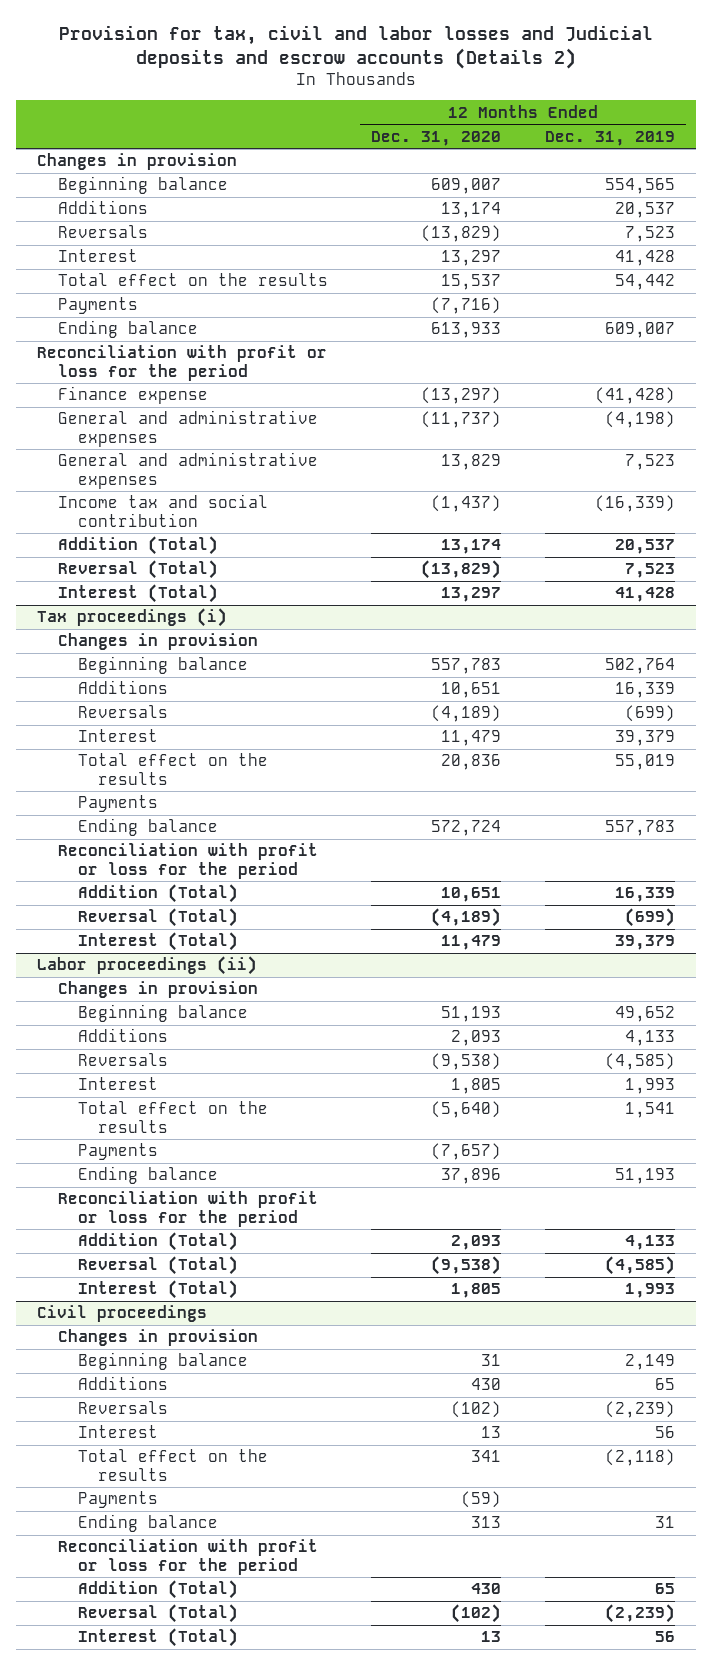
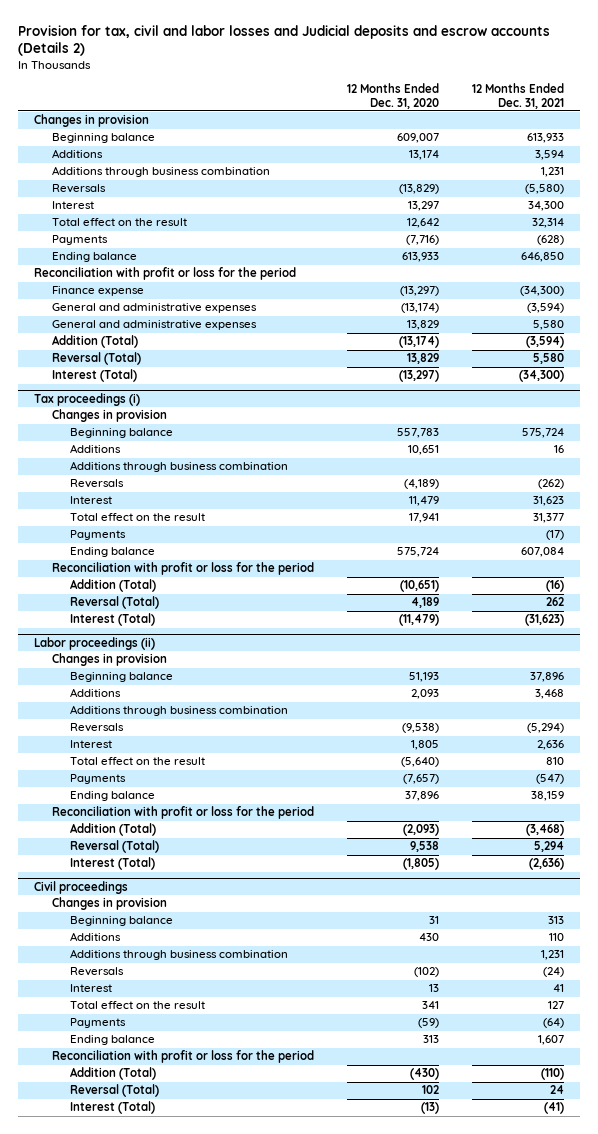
[544,130,675,146] Dec. 31, 2019 -> none
none -> [471,83,564,109] 12 Months Ended Dec. 31, 2021
none -> [51,166,270,178] Additions through business combination
[57,273,328,287] Total effect on the results -> [51,218,187,227] Total effect on the result
[441,274,502,291] 15,537 -> [406,218,439,229] 12,642
[421,411,502,429] (11,737) -> [400,303,439,314] (13,174)
[57,494,268,527] Income tax and social contribution -> none
[441,539,502,555] 13,174 -> [398,336,439,349] (13,174)
[421,560,502,580] (13,829) -> [406,353,439,365] 13,829
[441,587,502,603] 13,297 -> [398,370,439,383] (13,297)
none -> [69,461,288,473] Additions through business combination
[78,753,269,785] Total effect on the results -> [69,513,205,522] Total effect on the result
[441,754,502,771] 20,836 -> [408,513,439,524] 17,941
[431,820,502,837] 572,724 -> [396,547,439,558] 575,724
[441,887,502,903] 10,651 -> [399,580,439,593] (10,651)
[431,908,502,928] (4,189) -> [410,597,439,609] 4,189
[441,935,502,951] 11,479 -> [398,614,439,627] (11,479)
none -> [69,705,288,717] Additions through business combination
[78,1101,269,1133] Total effect on the results -> [69,757,205,766] Total effect on the result
[451,1235,502,1251] 2,093 -> [402,824,439,837] (2,093)
[431,1256,502,1276] (9,538) -> [409,841,439,853] 9,538
[451,1283,502,1299] 1,805 -> [402,858,439,871] (1,805)
none -> [69,949,288,961] Additions through business combination
[78,1449,269,1481] Total effect on the results -> [69,1001,205,1010] Total effect on the result
[471,1583,502,1595] 430 -> [409,1068,439,1081] (430)
[451,1604,502,1624] (102) -> [421,1085,439,1095] 102
[481,1631,502,1643] 13 -> [420,1102,439,1115] (13)

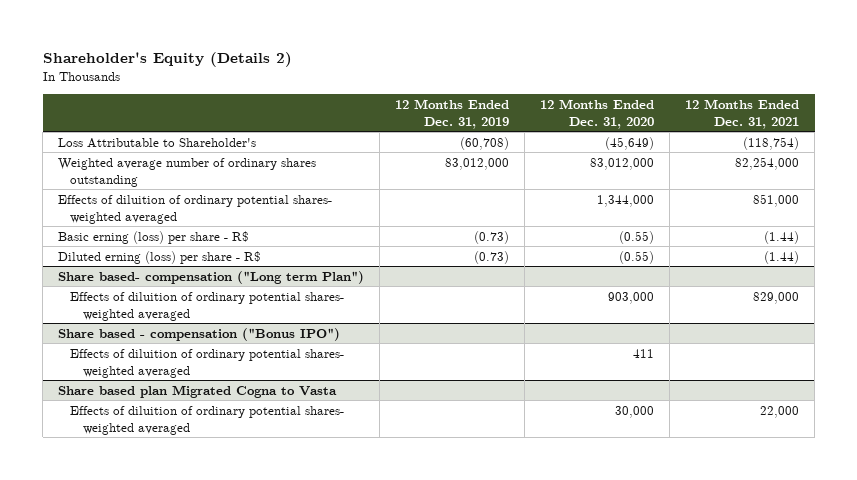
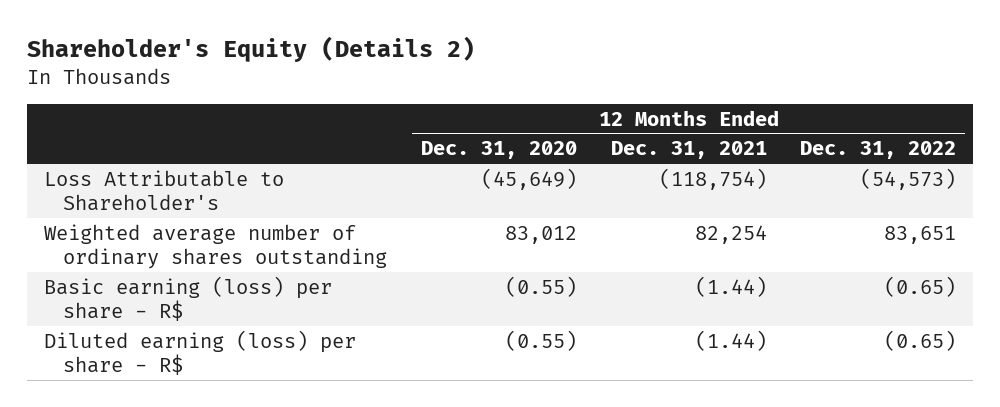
[395,98,510,129] 12 Months Ended Dec. 31, 2019 -> none
none -> [800,141,957,160] Dec. 31, 2022
[58,194,333,224] Effects of diluition of ordinary potential shares- weighted averaged -> none
[58,270,365,284] Share based- compensation ("Long term Plan") -> none
[70,291,345,321] Effects of diluition of ordinary potential shares- weighted averaged -> none
[58,327,341,341] Share based - compensation ("Bonus IPO") -> none
[70,348,345,378] Effects of diluition of ordinary potential shares- weighted averaged -> none
[58,384,338,398] Share based plan Migrated Cogna to Vasta -> none
[70,405,345,435] Effects of diluition of ordinary potential shares- weighted averaged -> none
[590,157,655,170] 83,012,000 -> [504,225,577,244] 83,012
[735,156,800,170] 82,254,000 -> [694,224,767,244] 82,254
[58,230,250,244] Basic erning (loss) per share - R$ -> [43,275,332,322] Basic earning (loss) per share - R$
[58,250,262,264] Diluted erning (loss) per share - R$ -> [43,329,356,376] Diluted earning (loss) per share - R$

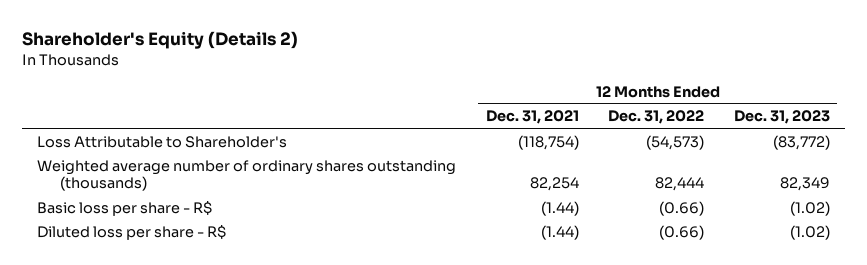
[420,141,577,160] Dec. 31, 2020 -> none
none -> [733,110,830,125] Dec. 31, 2023
[43,223,388,270] Weighted average number of ordinary shares outstanding -> [36,159,456,192] Weighted average number of ordinary shares outstanding (thousands)
[884,225,957,244] 83,651 -> [655,177,705,192] 82,444
[43,275,332,322] Basic earning (loss) per share - R$ -> [36,200,212,216] Basic loss per share - R$
[884,275,957,297] (0.65) -> [659,200,705,216] (0.66)
[43,329,356,376] Diluted earning (loss) per share - R$ -> [36,224,226,240] Diluted loss per share - R$
[884,329,957,351] (0.65) -> [659,224,705,240] (0.66)

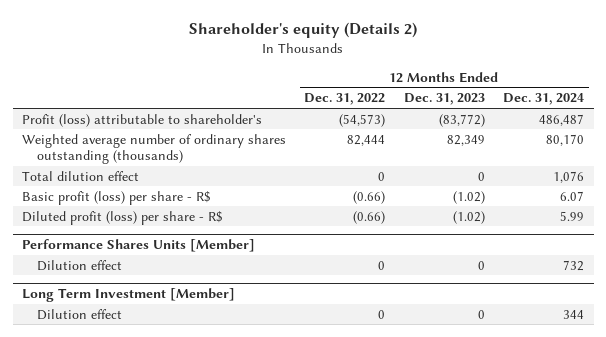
[22,30,299,49] Shareholder's Equity (Details 2) -> [189,22,418,39] Shareholder's equity (Details 2)
[485,110,579,125] Dec. 31, 2021 -> none
none -> [503,93,585,106] Dec. 31, 2024
[36,135,287,148] Loss Attributable to Shareholder's -> [21,113,262,127] Profit (loss) attributable to shareholder's
none -> [21,170,139,181] Total dilution effect
[36,200,212,216] Basic loss per share - R$ -> [21,190,211,205] Basic profit (loss) per share - R$
[36,224,226,240] Diluted loss per share - R$ -> [21,210,223,225] Diluted profit (loss) per share - R$
none -> [21,239,255,253] Performance Shares Units [Member]
none -> [36,259,122,271] Dilution effect
none -> [21,288,235,303] Long Term Investment [Member]
none -> [36,308,122,320] Dilution effect

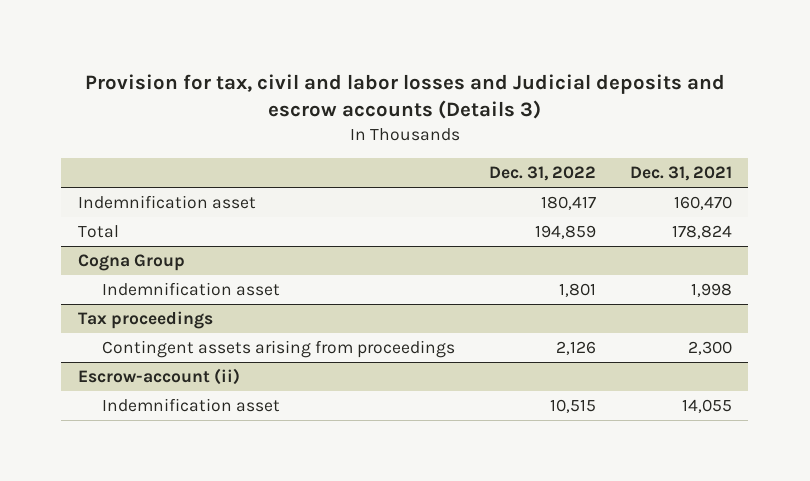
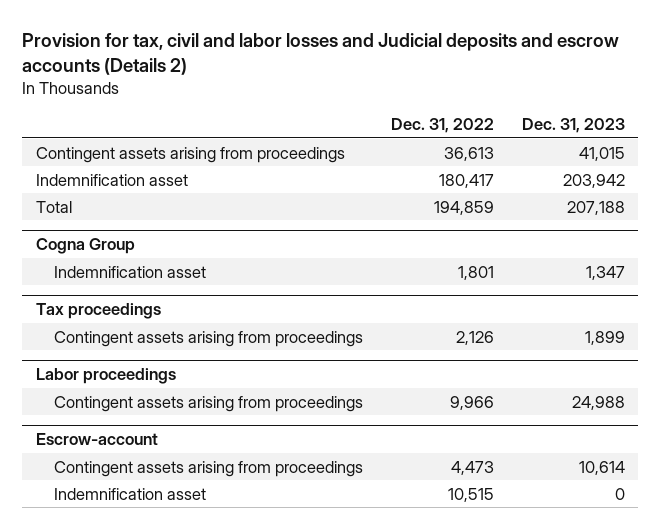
[84,73,725,120] Provision for tax, civil and labor losses and Judicial deposits and escrow accounts (Details 3) -> [21,33,619,76] Provision for tax, civil and labor losses and Judicial deposits and escrow accounts (Details 2)
[629,166,732,182] Dec. 31, 2021 -> none
none -> [521,118,625,134] Dec. 31, 2023
none -> [35,146,345,163] Contingent assets arising from proceedings
none -> [35,367,176,384] Labor proceedings
none -> [54,395,364,412] Contingent assets arising from proceedings
[78,368,241,386] Escrow-account (ii) -> [35,432,158,445] Escrow-account
none -> [54,460,364,477] Contingent assets arising from proceedings

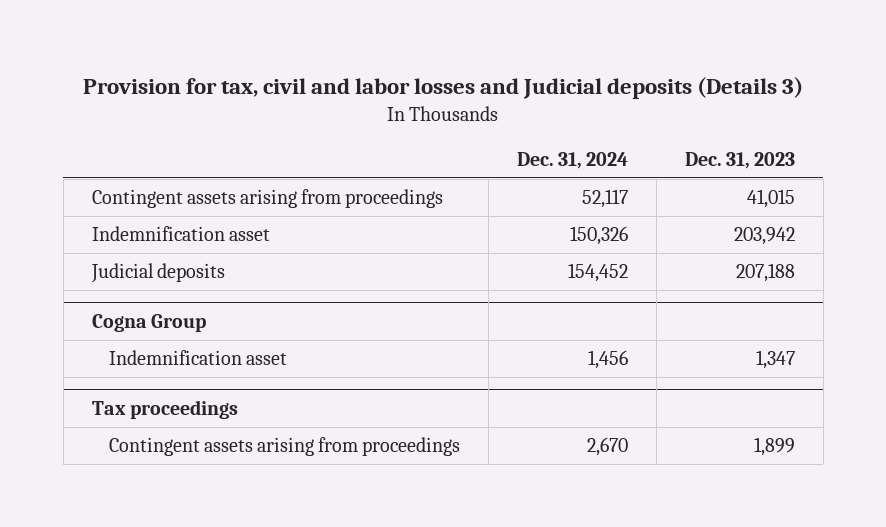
[21,33,619,76] Provision for tax, civil and labor losses and Judicial deposits and escrow accounts (Details 2) -> [83,76,804,99] Provision for tax, civil and labor losses and Judicial deposits (Details 3)
[390,118,494,134] Dec. 31, 2022 -> none
none -> [516,152,628,170] Dec. 31, 2024
[35,200,72,213] Total -> [90,263,225,284] Judicial deposits
[35,367,176,384] Labor proceedings -> none
[54,395,364,412] Contingent assets arising from proceedings -> none
[35,432,158,445] Escrow-account -> none
[54,460,364,477] Contingent assets arising from proceedings -> none
[54,487,207,500] Indemnification asset -> none

